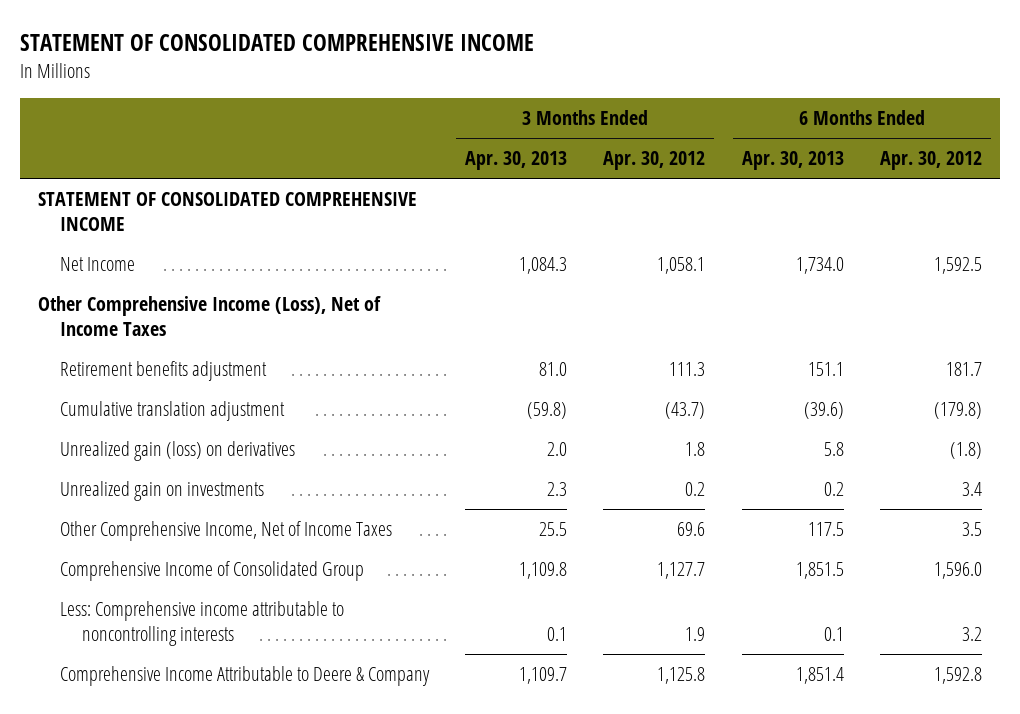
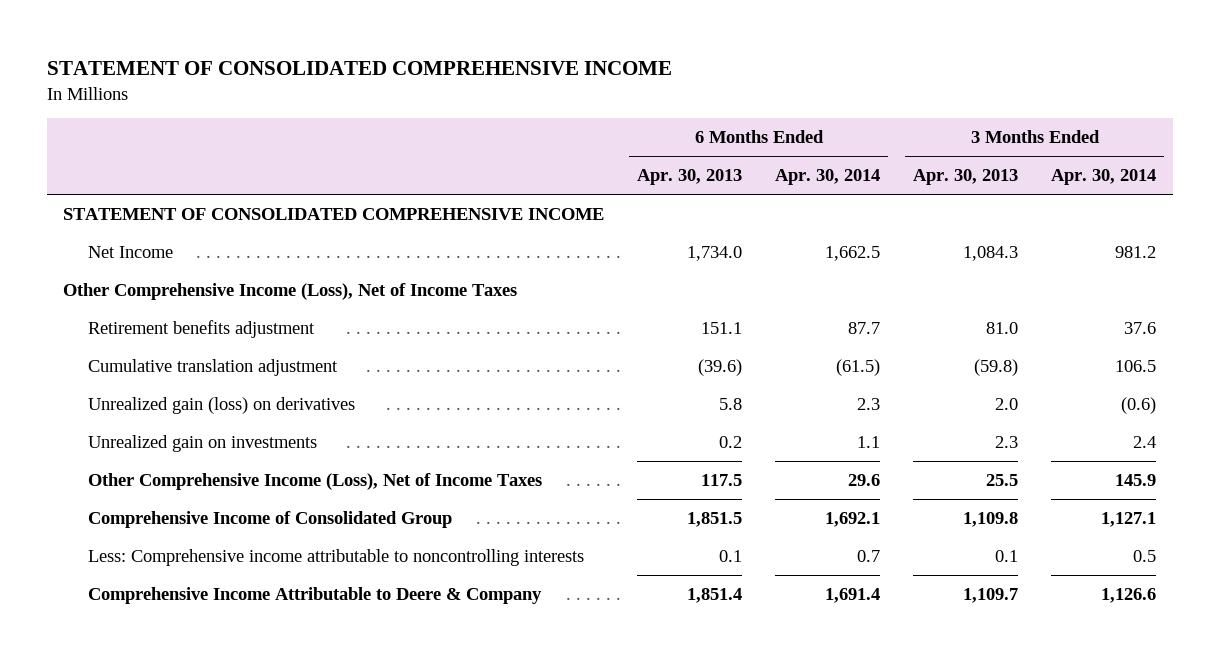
[603,151,706,171] Apr. 30, 2012 -> none
[879,151,982,171] Apr. 30, 2012 -> none
none -> [775,169,881,186] Apr. 30, 2014
none -> [1051,169,1157,186] Apr. 30, 2014
[60,521,393,542] Other Comprehensive Income, Net of Income Taxes -> [87,472,542,490] Other Comprehensive Income (Loss), Net of Income Taxes

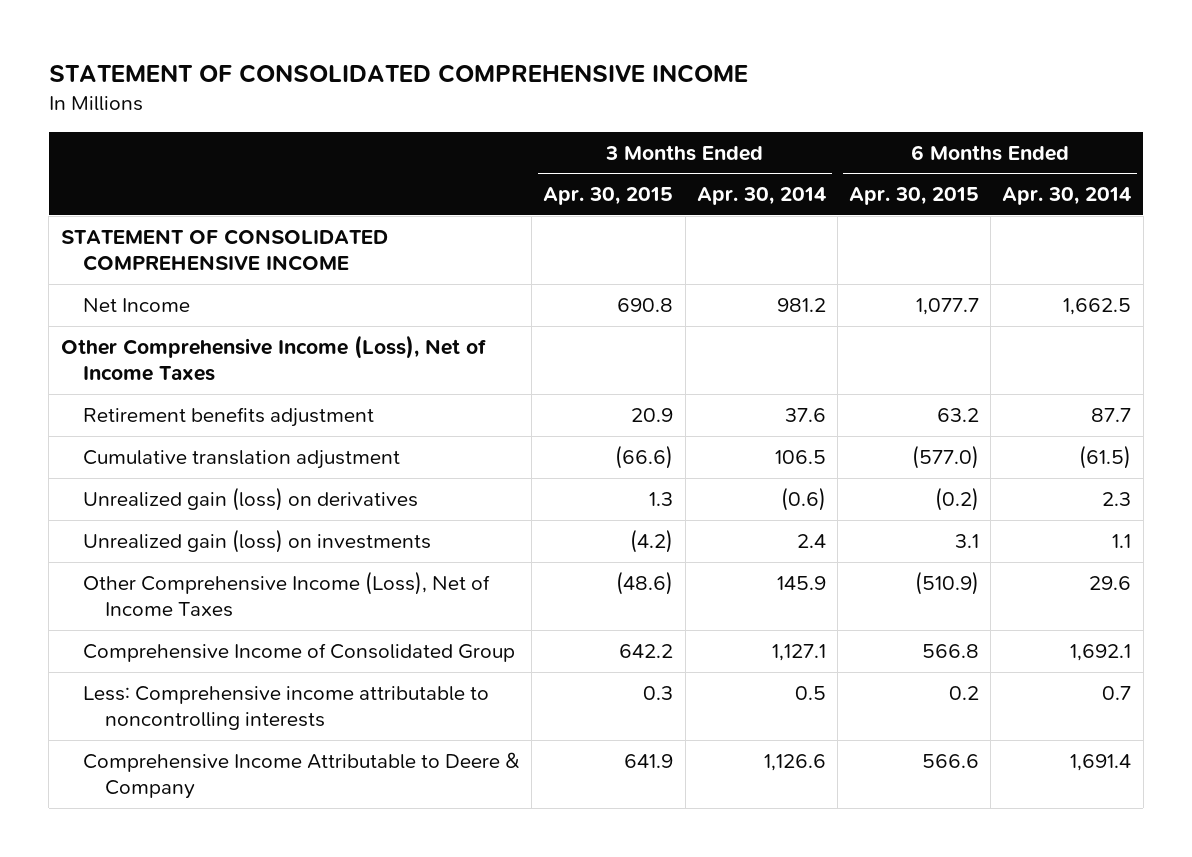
[637,169,743,186] Apr. 30, 2013 -> none
[913,169,1019,186] Apr. 30, 2013 -> none
none -> [543,187,674,206] Apr. 30, 2015
none -> [849,187,980,206] Apr. 30, 2015
[87,434,317,452] Unrealized gain on investments -> [82,529,431,554] Unrealized gain (loss) on investments

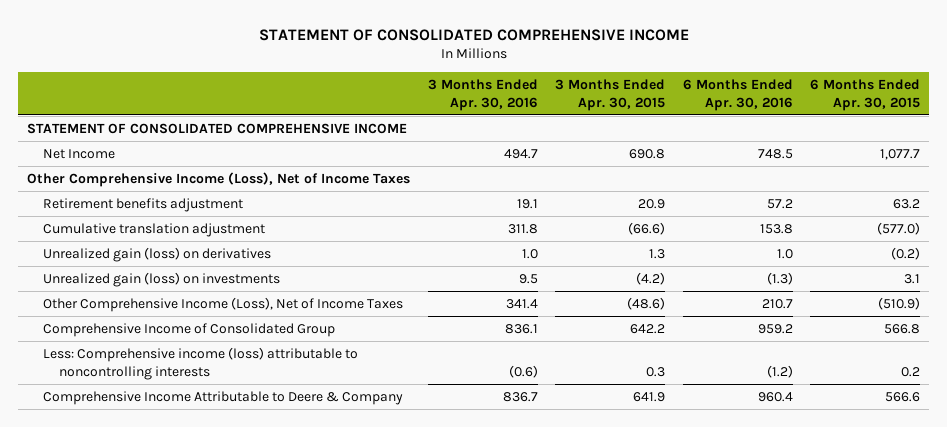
[696,187,826,206] Apr. 30, 2014 -> none
[1002,187,1132,206] Apr. 30, 2014 -> none
none -> [427,78,538,111] 3 Months Ended Apr. 30, 2016
none -> [682,78,793,111] 6 Months Ended Apr. 30, 2016
[82,686,489,731] Less: Comprehensive income attributable to noncontrolling interests -> [43,346,359,380] Less: Comprehensive income (loss) attributable to noncontrolling interests

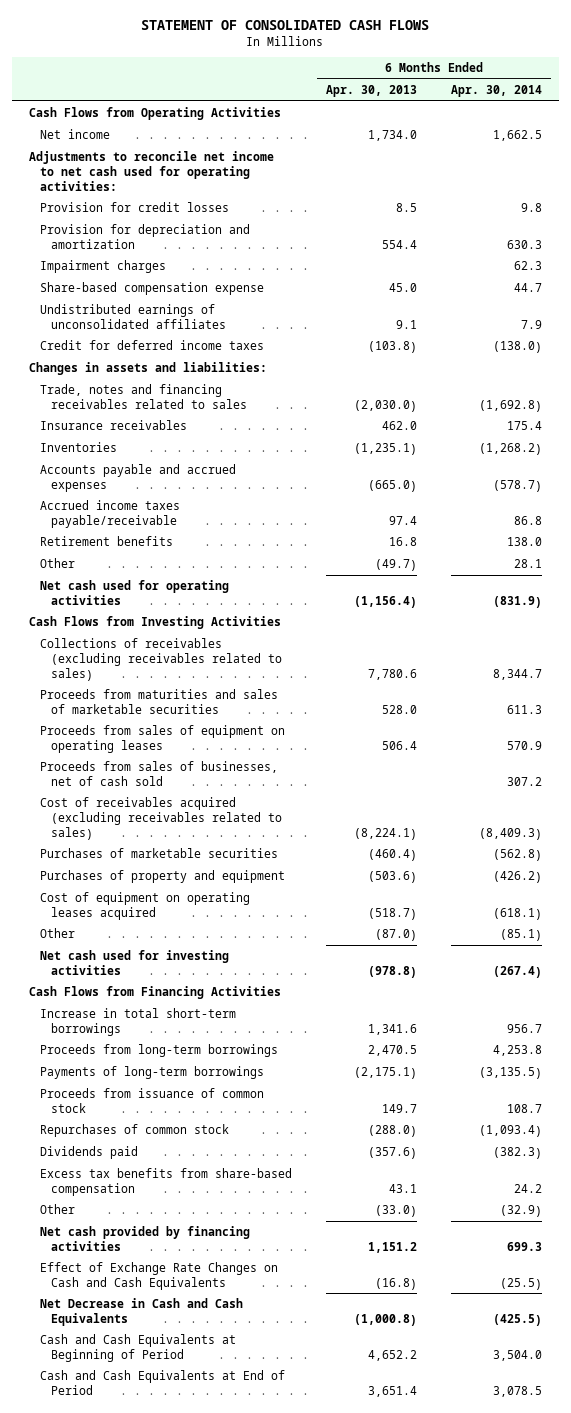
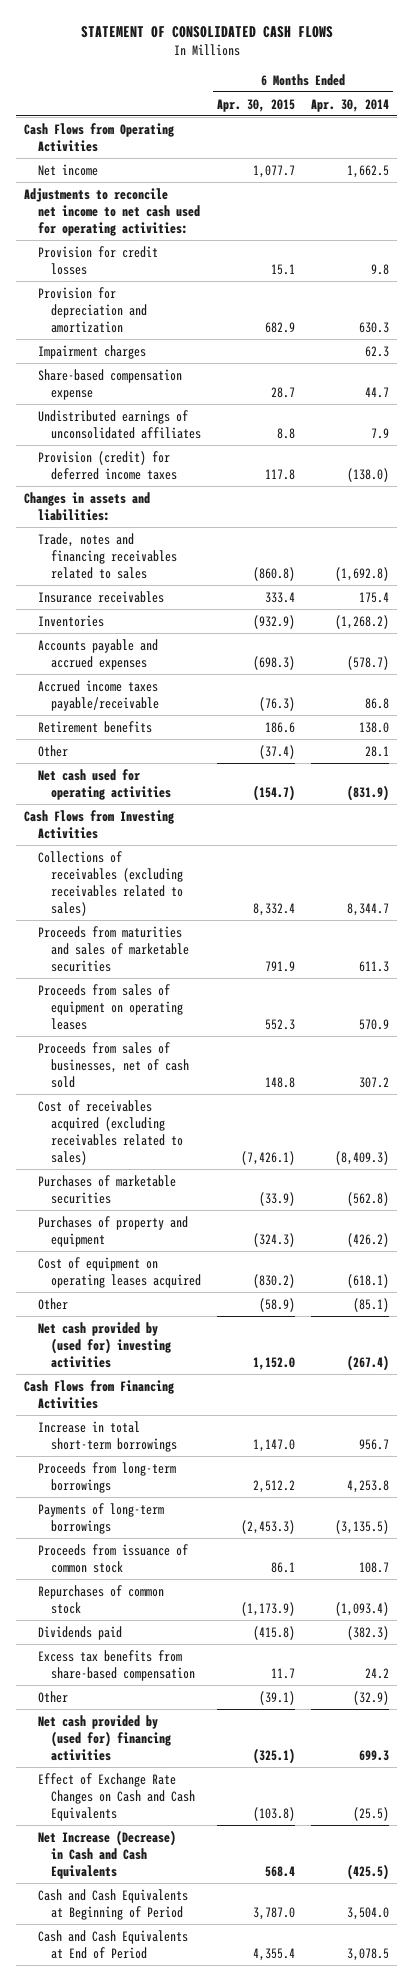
[325,84,417,97] Apr. 30, 2013 -> none
none -> [217,98,296,112] Apr. 30, 2015
[39,340,264,351] Credit for deferred income taxes -> [37,450,178,480] Provision (credit) for deferred income taxes
[39,950,229,975] Net cash used for investing activities -> [37,1321,172,1368] Net cash provided by (used for) investing activities
[39,1226,250,1251] Net cash provided by financing activities -> [37,1714,172,1761] Net cash provided by (used for) financing activities
[39,1298,243,1326] Net Decrease in Cash and Cash Equivalents -> [37,1829,176,1879] Net Increase (Decrease) in Cash and Cash Equivalents

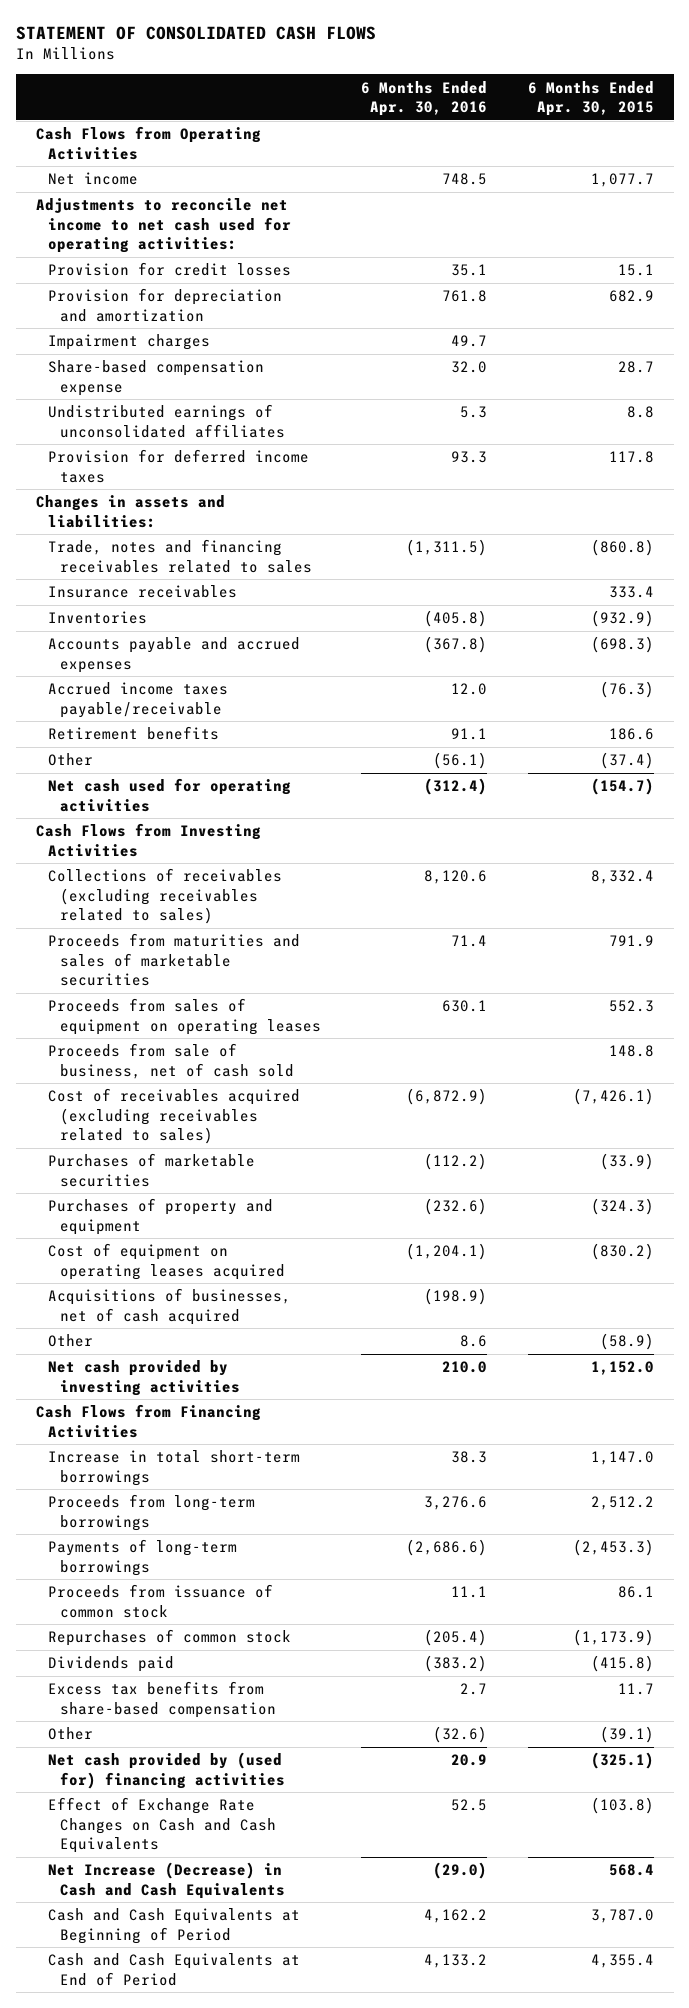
[311,98,390,112] Apr. 30, 2014 -> none
none -> [361,80,488,116] 6 Months Ended Apr. 30, 2016
[37,450,178,480] Provision (credit) for deferred income taxes -> [47,449,309,483] Provision for deferred income taxes
[37,1041,190,1088] Proceeds from sales of businesses, net of cash sold -> [47,1043,294,1079] Proceeds from sale of business, net of cash sold
none -> [47,1288,291,1325] Acquisitions of businesses, net of cash acquired
[37,1321,172,1368] Net cash provided by (used for) investing activities -> [47,1360,240,1396] Net cash provided by investing activities

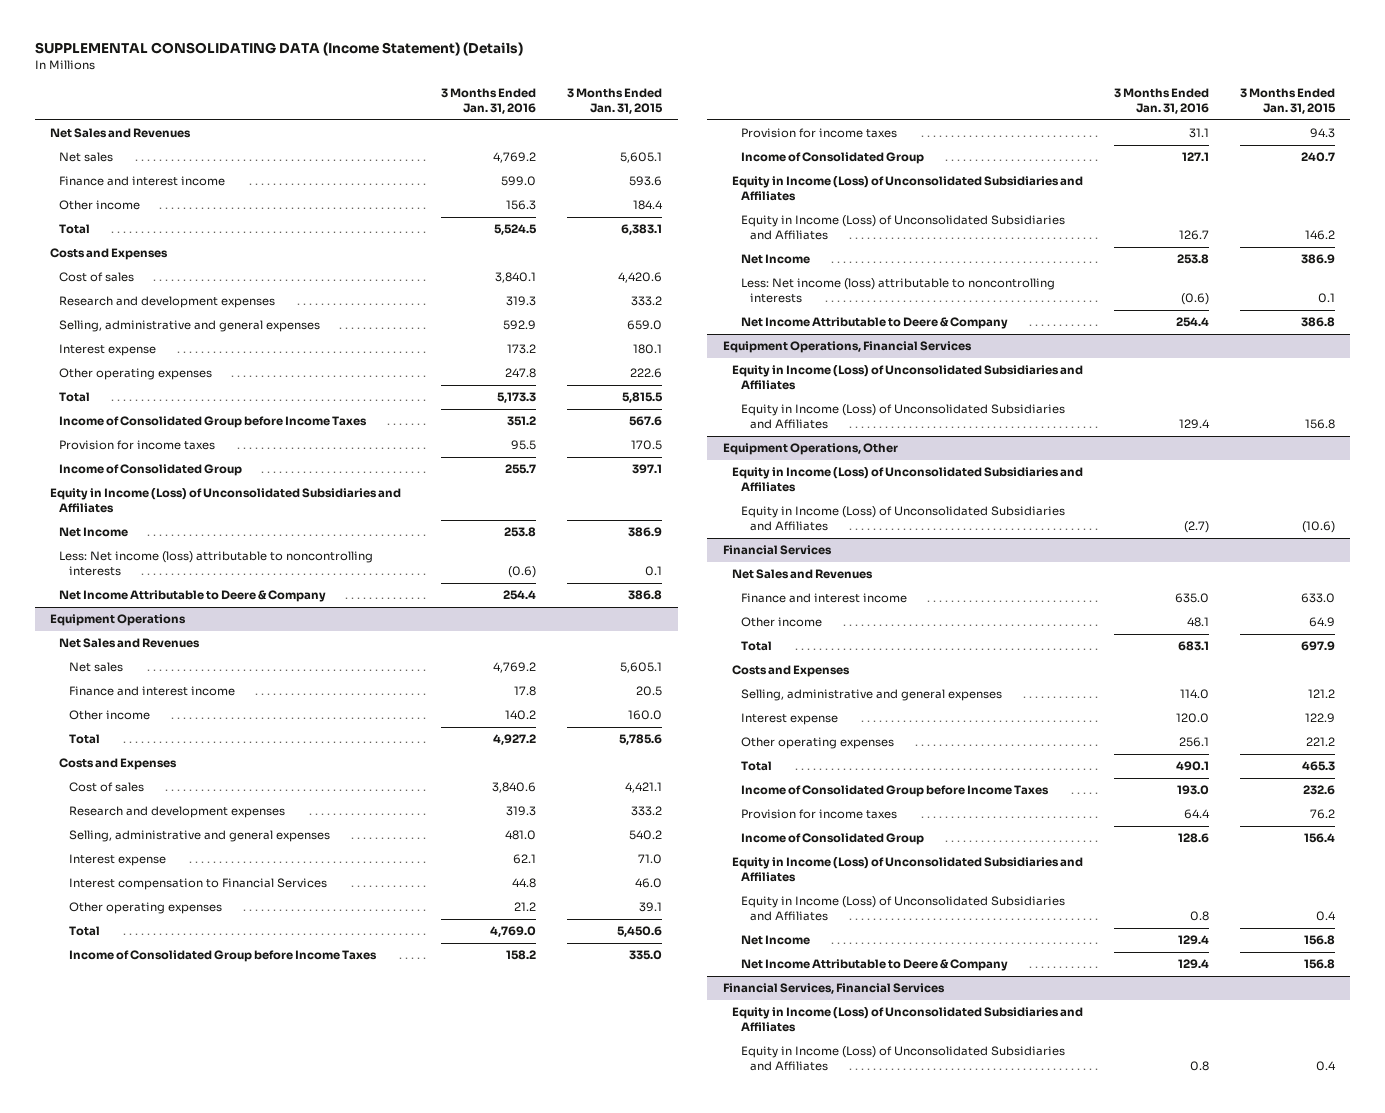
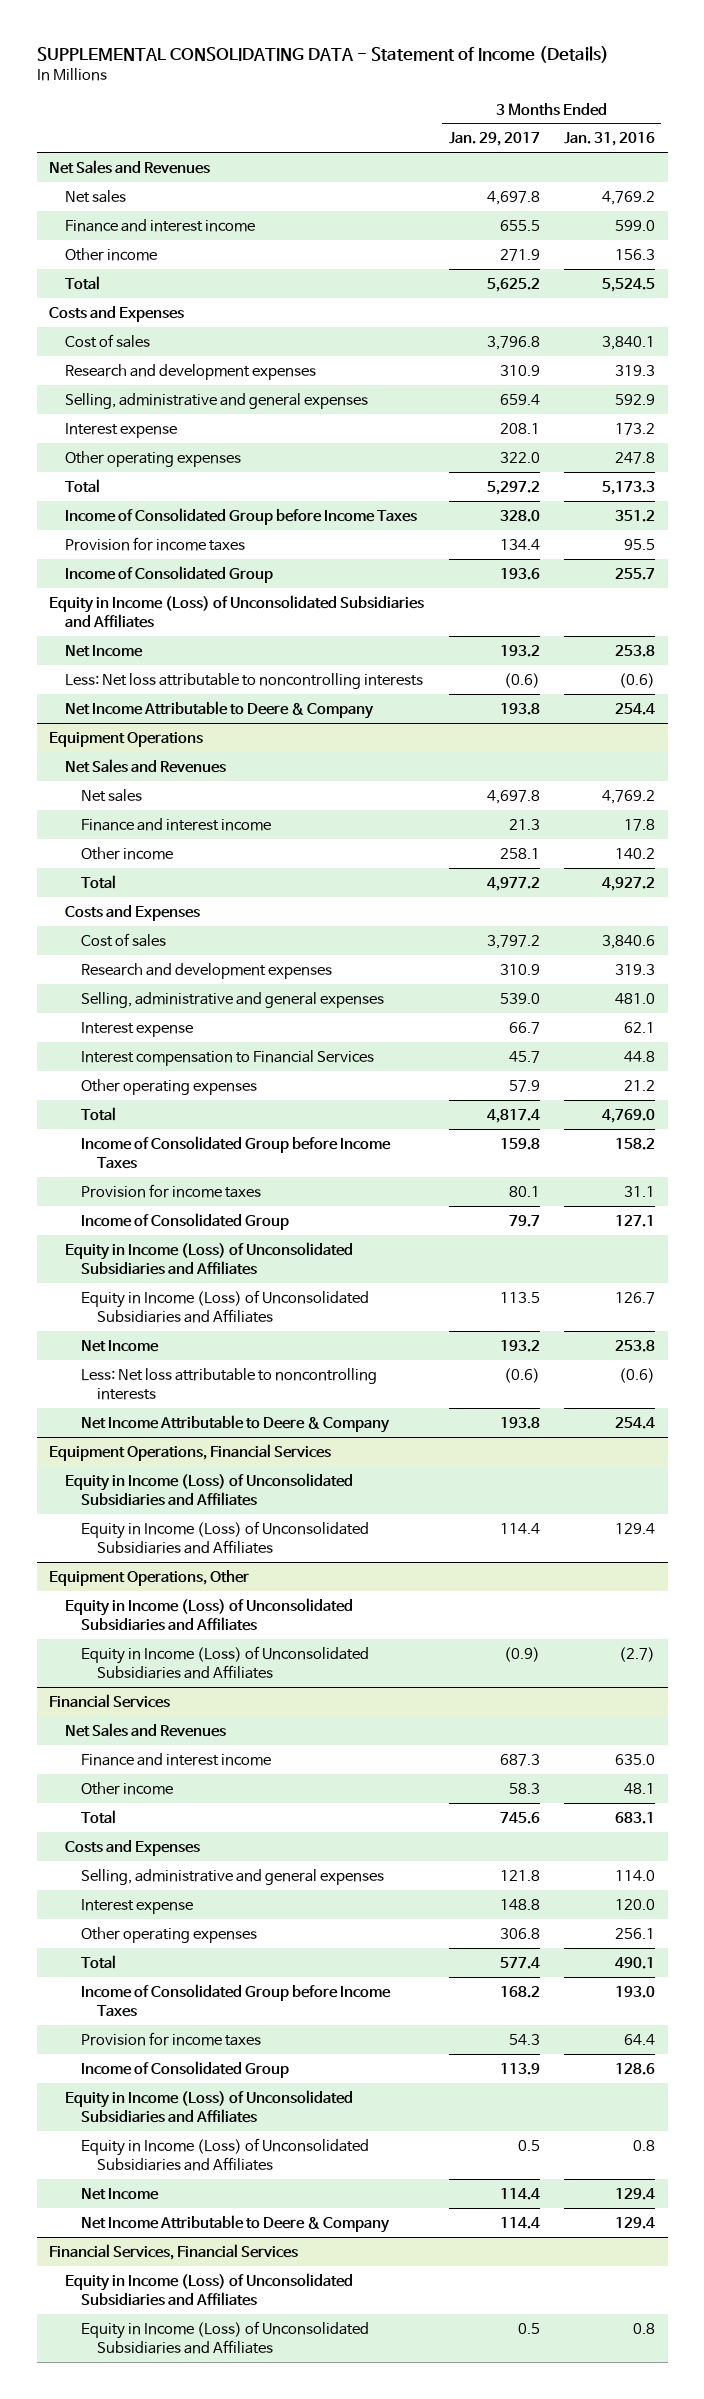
[34,41,523,56] SUPPLEMENTAL CONSOLIDATING DATA (Income Statement) (Details) -> [36,45,609,63] SUPPLEMENTAL CONSOLIDATING DATA - Statement of Income (Details)
[567,87,664,114] 3 Months Ended Jan. 31, 2015 -> none
none -> [448,132,540,147] Jan. 29, 2017
[59,551,374,577] Less: Net income (loss) attributable to noncontrolling interests -> [65,672,424,689] Less: Net loss attributable to noncontrolling interests
[740,278,1055,304] Less: Net income (loss) attributable to noncontrolling interests -> [81,1367,378,1400] Less: Net loss attributable to noncontrolling interests

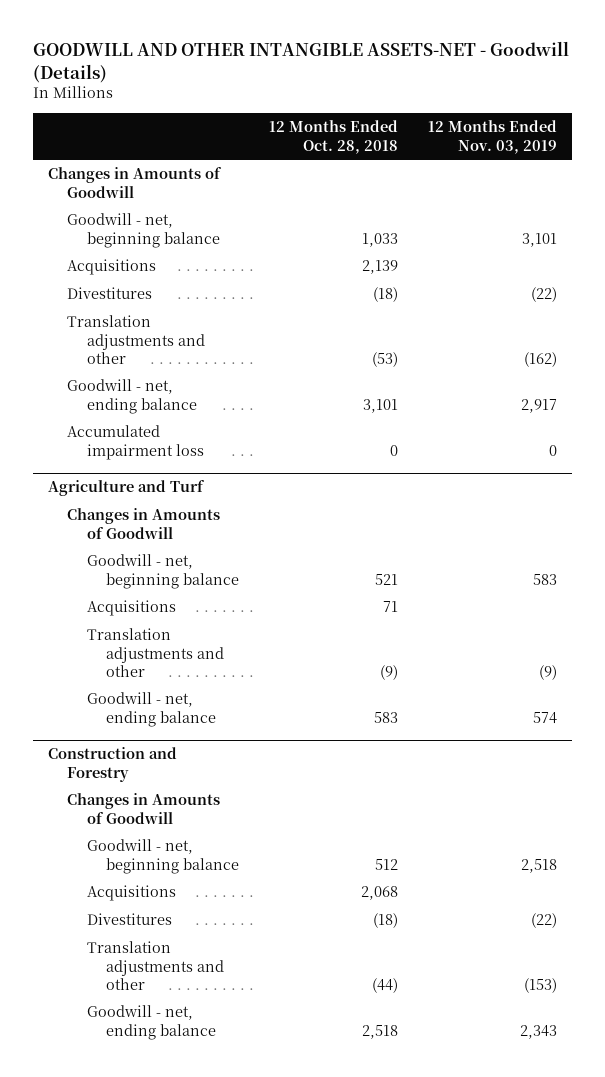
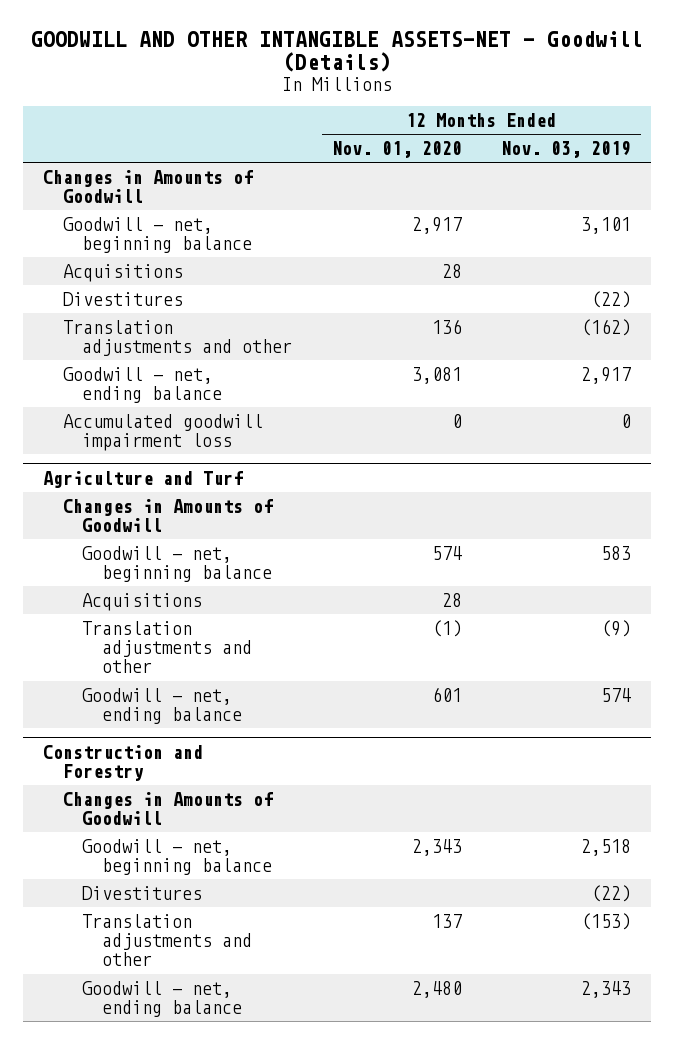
[268,120,398,154] 12 Months Ended Oct. 28, 2018 -> none
none -> [331,141,462,159] Nov. 01, 2020
[67,425,204,460] Accumulated impairment loss -> [62,414,263,452] Accumulated goodwill impairment loss
[86,885,176,902] Acquisitions -> none

